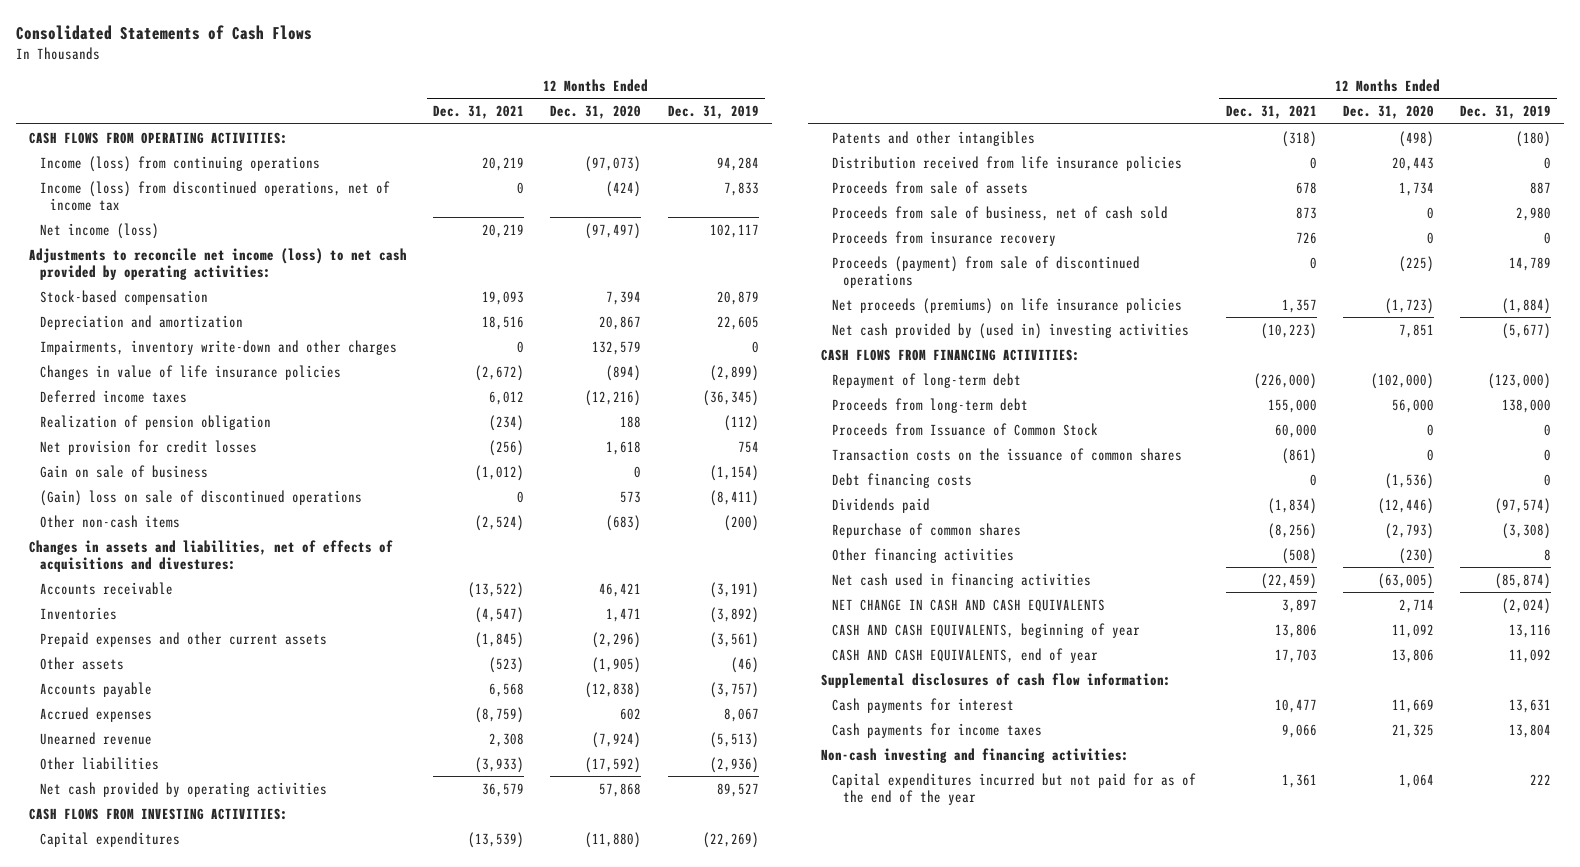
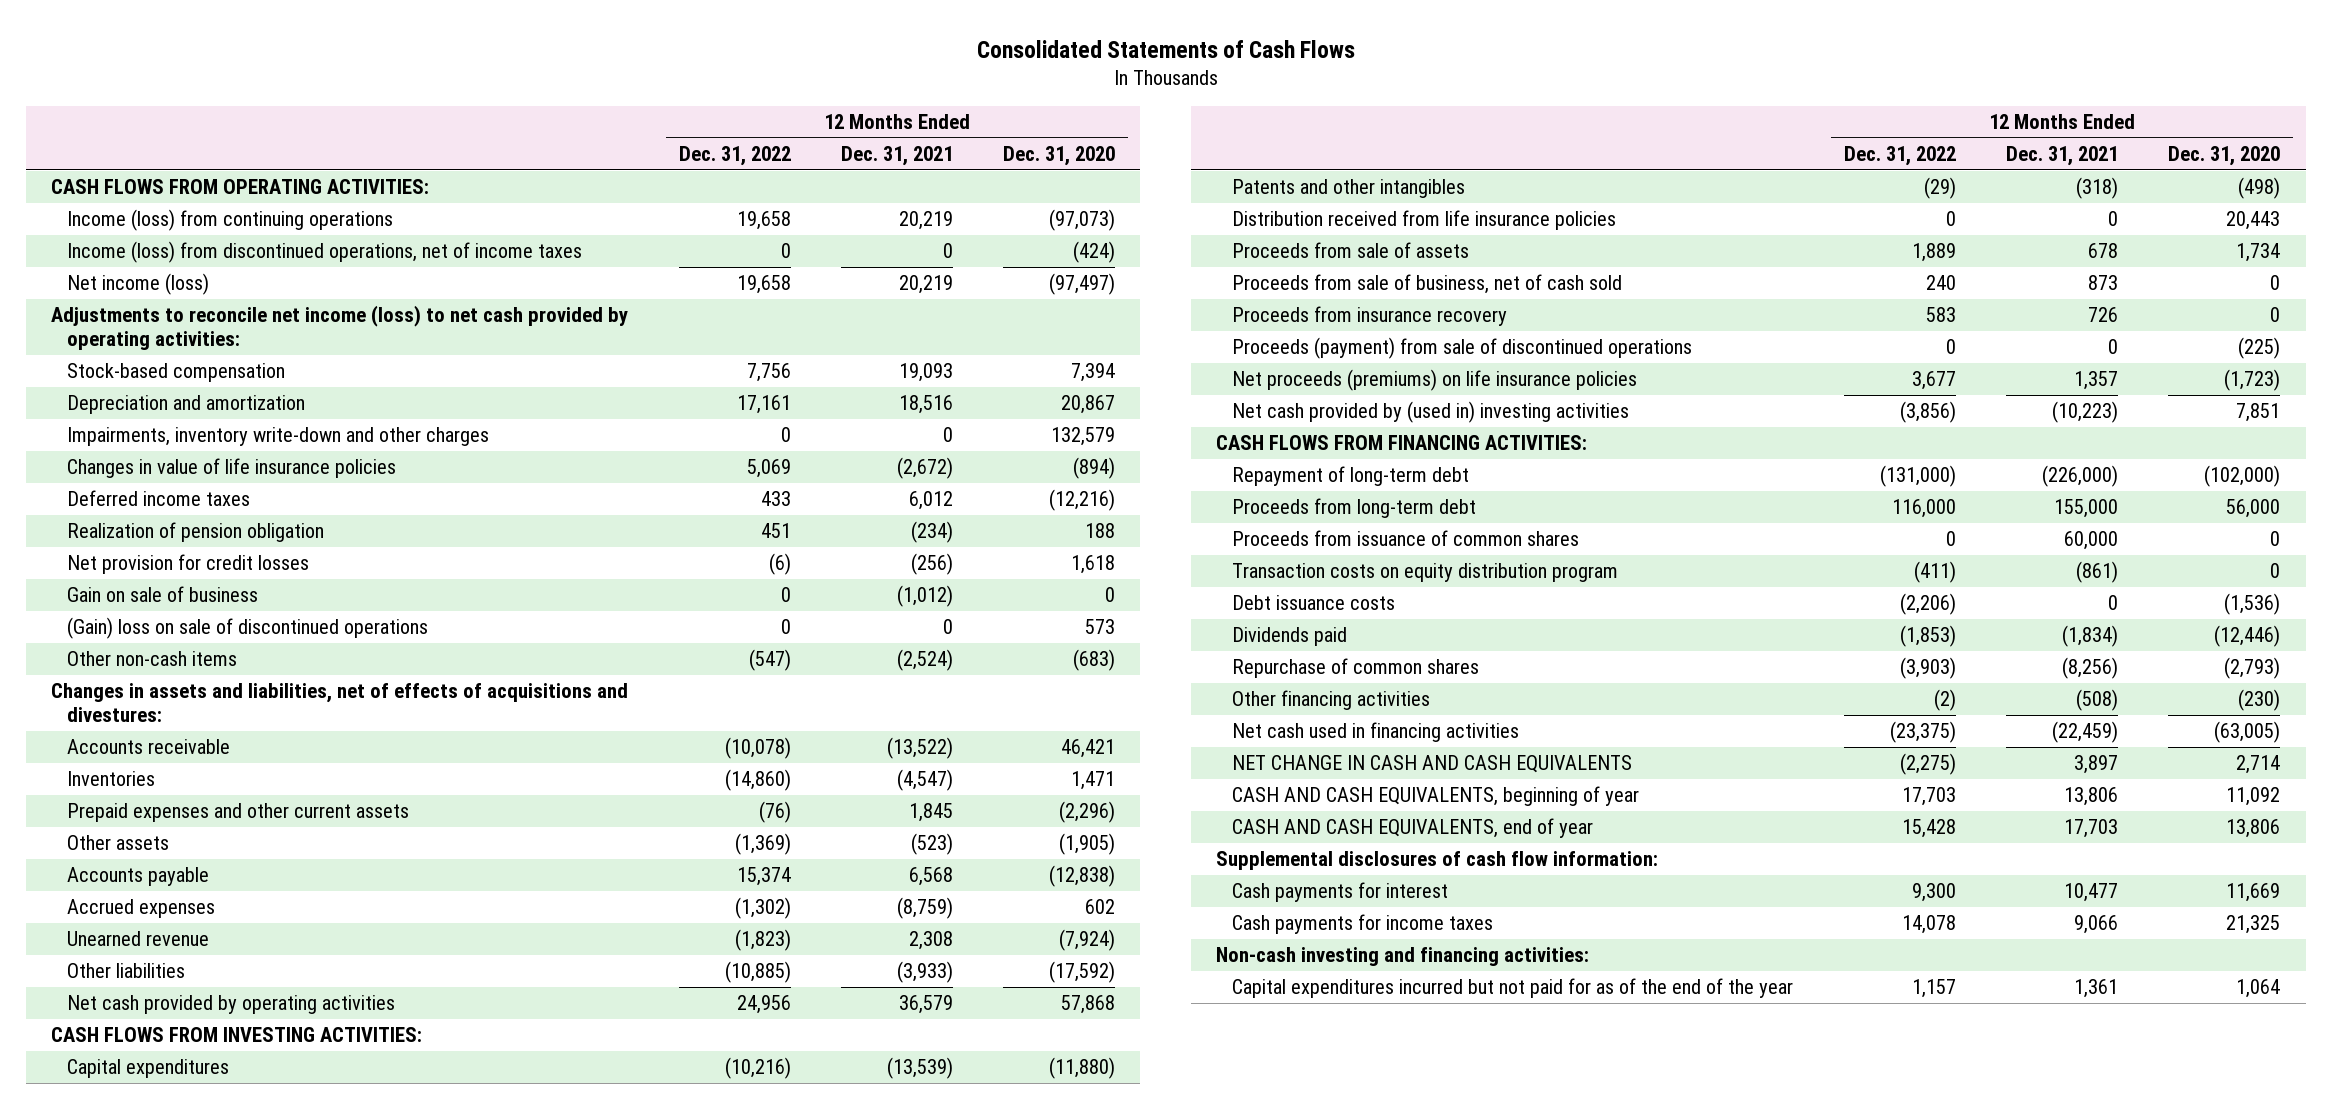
[667,105,759,120] Dec. 31, 2019 -> none
none -> [678,145,791,166] Dec. 31, 2022
[39,180,390,211] Income (loss) from discontinued operations, net of income tax -> [67,241,583,264] Income (loss) from discontinued operations, net of income taxes
[475,631,525,648] (1,845) -> [908,803,953,823] 1,845
[832,422,1099,436] Proceeds from Issuance of Common Stock -> [1232,530,1580,547] Proceeds from issuance of common shares
[832,447,1183,461] Transaction costs on the issuance of common shares -> [1232,563,1619,583] Transaction costs on equity distribution program
[832,472,973,488] Debt financing costs -> [1232,595,1396,611] Debt issuance costs

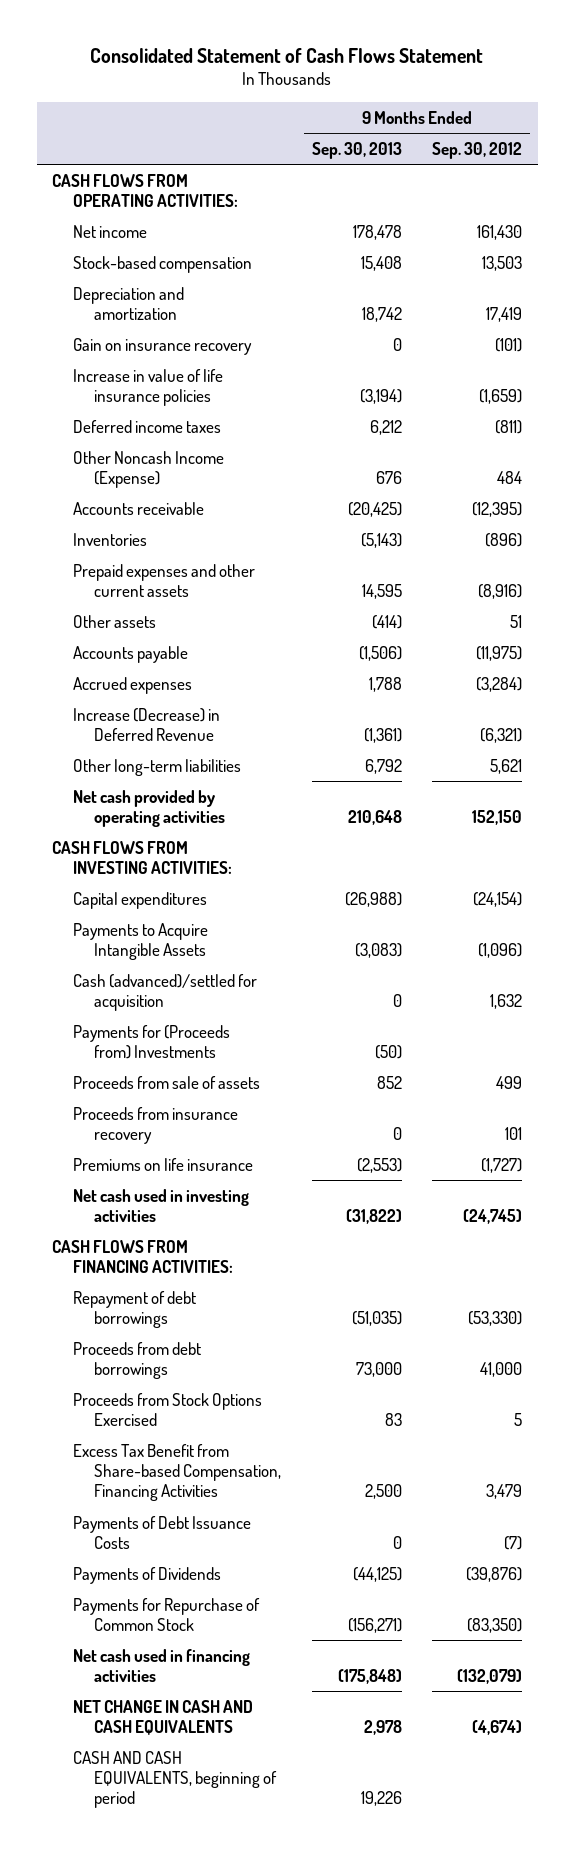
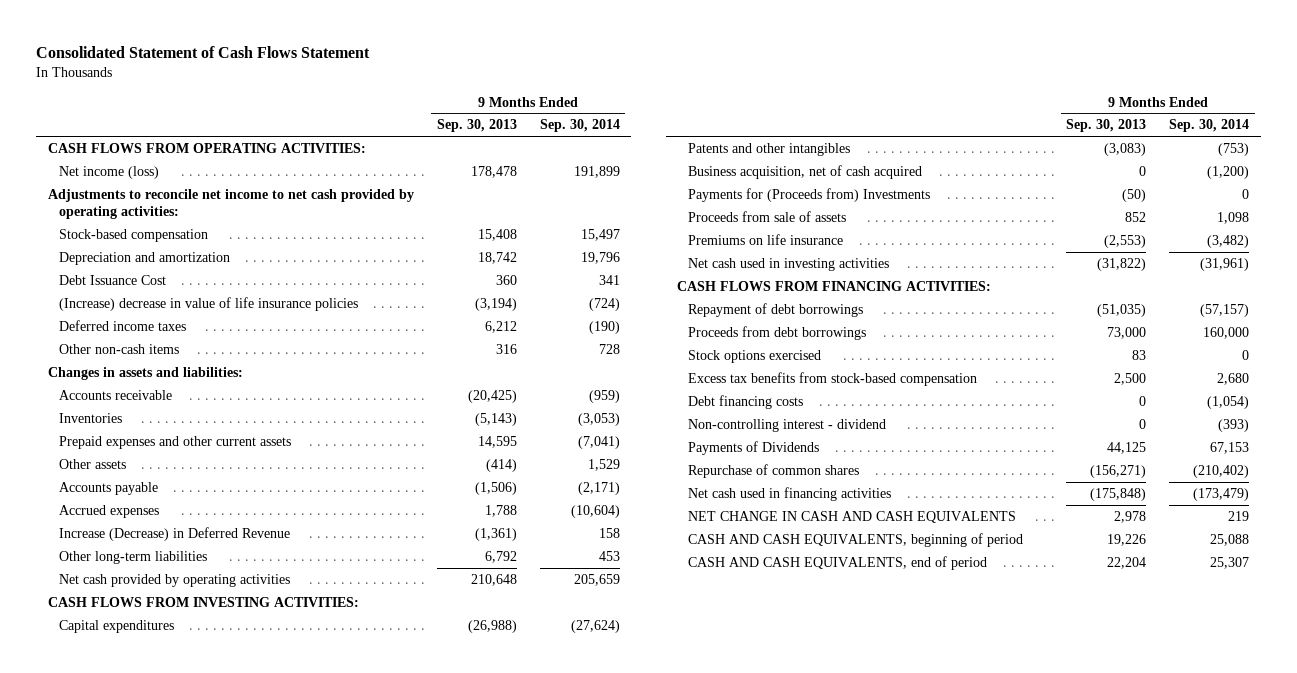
[432,141,523,159] Sep. 30, 2012 -> none
none -> [539,119,620,133] Sep. 30, 2014
[72,224,147,238] Net income -> [58,165,159,179] Net income (loss)
none -> [47,188,414,219] Adjustments to reconcile net income to net cash provided by operating activities:
[72,337,252,355] Gain on insurance recovery -> none
none -> [58,274,166,285] Debt Issuance Cost
[72,368,223,407] Increase in value of life insurance policies -> [58,296,358,311] (Increase) decrease in value of life insurance policies
[72,450,224,489] Other Noncash Income (Expense) -> none
none -> [58,343,179,354] Other non-cash items
none -> [47,366,243,380] Changes in assets and liabilities:
[72,973,257,1012] Cash (advanced)/settled for acquisition -> none
[72,922,208,961] Payments to Acquire Intangible Assets -> [688,142,851,156] Patents and other intangibles
none -> [688,164,923,179] Business acquisition, net of cash acquired
[72,1106,238,1145] Proceeds from insurance recovery -> none
[72,1392,262,1427] Proceeds from Stock Options Exercised -> [688,349,822,363] Stock options exercised
[72,1443,281,1502] Excess Tax Benefit from Share-based Compensation, Financing Activities -> [688,371,978,386] Excess tax benefits from stock-based compensation
[72,1515,251,1550] Payments of Debt Issuance Costs -> [688,394,804,409] Debt financing costs
none -> [688,418,887,432] Non-controlling interest - dividend
[352,1566,402,1582] (44,125) -> [1107,441,1147,454] 44,125
[72,1597,260,1632] Payments for Repurchase of Common Stock -> [688,463,860,478] Repurchase of common shares
none -> [688,555,988,570] CASH AND CASH EQUIVALENTS, end of period

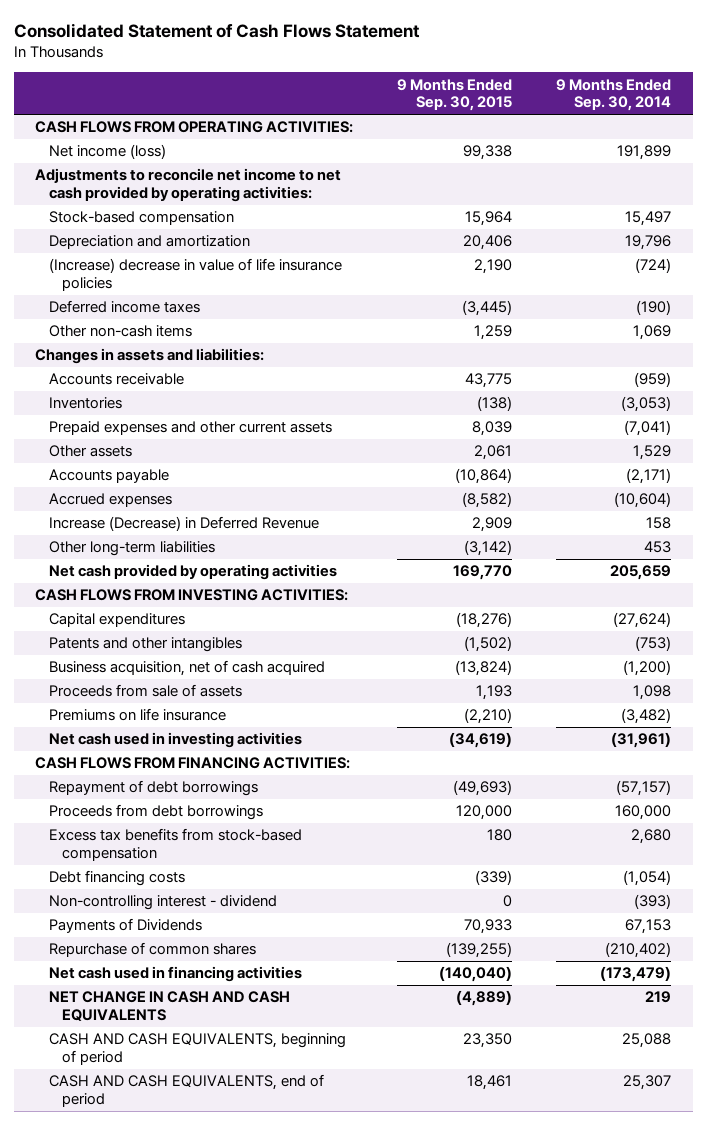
[436,119,517,133] Sep. 30, 2013 -> none
none -> [397,78,513,112] 9 Months Ended Sep. 30, 2015
[58,274,166,285] Debt Issuance Cost -> none
[598,343,620,354] 728 -> [633,325,672,341] 1,069
[688,187,931,202] Payments for (Proceeds from) Investments -> none
[688,349,822,363] Stock options exercised -> none

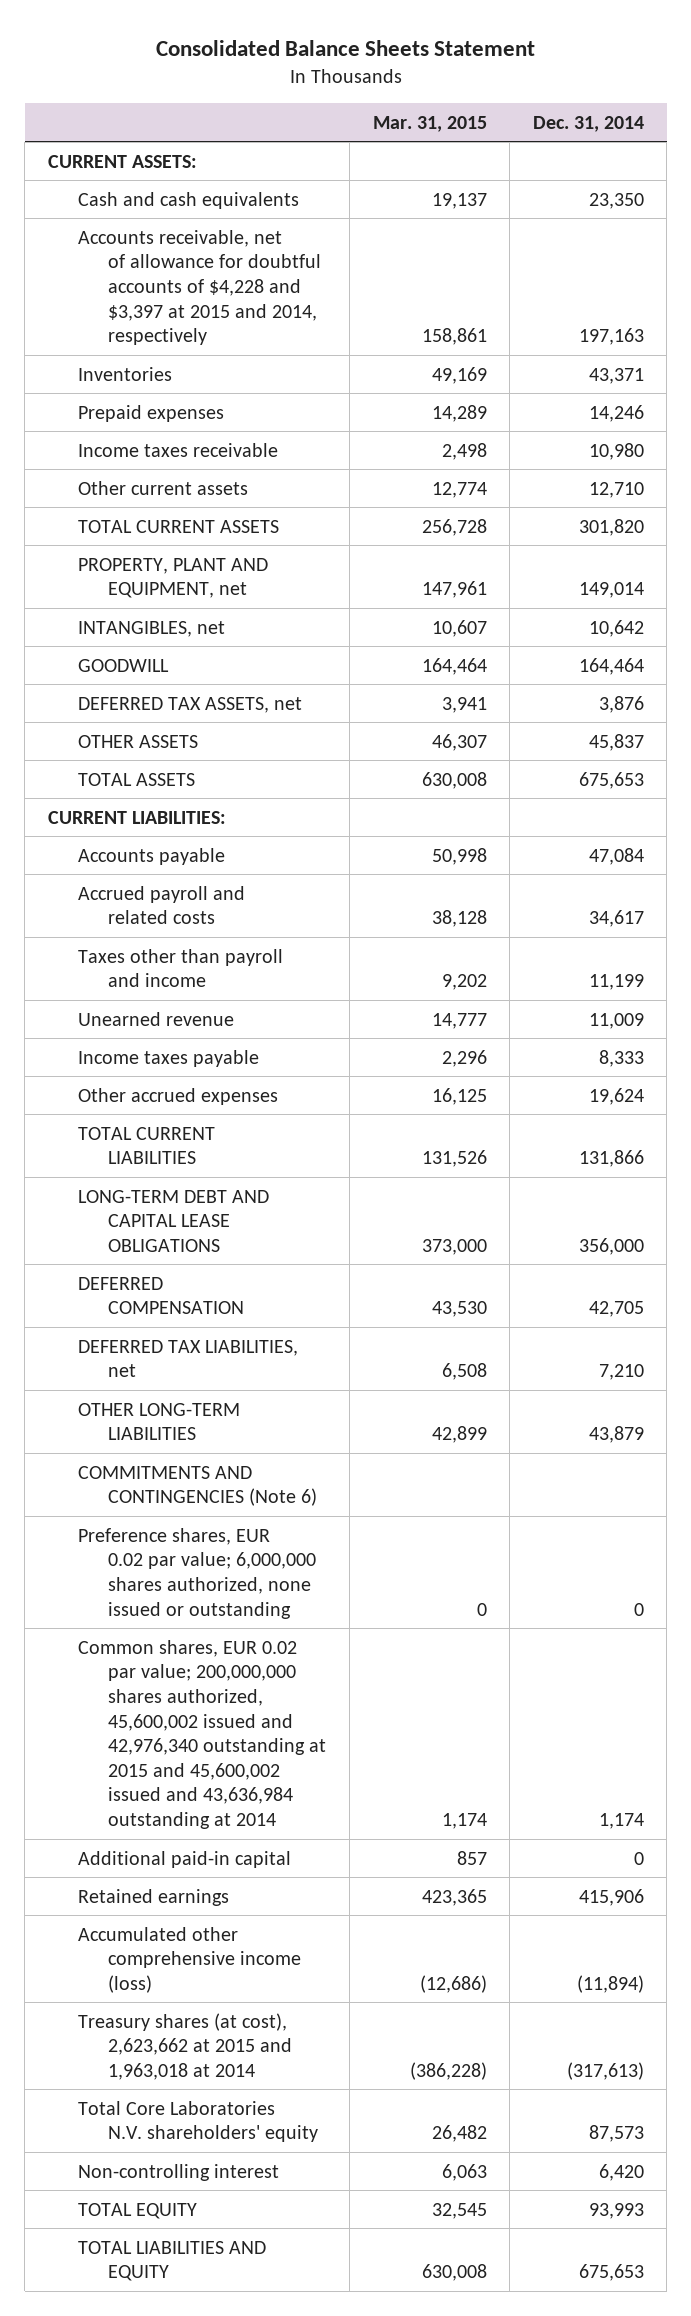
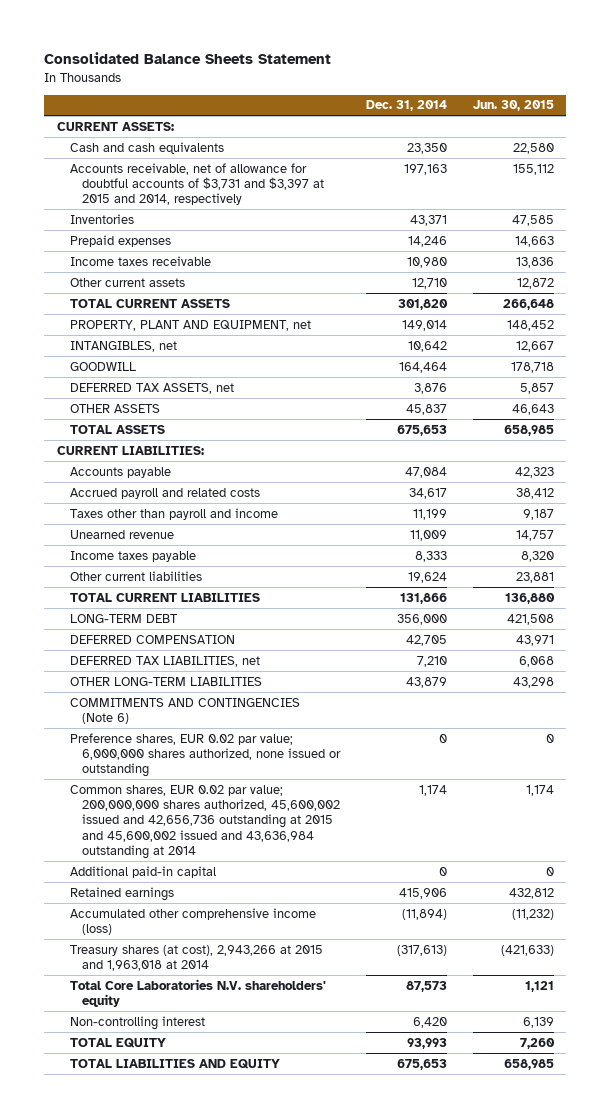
[372,115,487,132] Mar. 31, 2015 -> none
none -> [472,100,554,112] Jun. 30, 2015
[77,229,322,346] Accounts receivable, net of allowance for doubtful accounts of $4,228 and $3,397 at 2015 and 2014, respectively -> [69,162,325,206] Accounts receivable, net of allowance for doubtful accounts of $3,731 and $3,397 at 2015 and 2014, respectively
[77,1087,278,1105] Other accrued expenses -> [69,570,202,581] Other current liabilities
[77,1189,269,1252] LONG-TERM DEBT AND CAPITAL LEASE OBLIGATIONS -> [69,613,178,623] LONG-TERM DEBT
[77,1639,327,1830] Common shares, EUR 0.02 par value; 200,000,000 shares authorized, 45,600,002 issued and 42,976,340 outstanding at 2015 and 45,600,002 issued and 43,636,984 outstanding at 2014 -> [69,784,341,859] Common shares, EUR 0.02 par value; 200,000,000 shares authorized, 45,600,002 issued and 42,656,736 outstanding at 2015 and 45,600,002 issued and 43,636,984 outstanding at 2014
[77,2012,293,2080] Treasury shares (at cost), 2,623,662 at 2015 and 1,963,018 at 2014 -> [69,944,323,972] Treasury shares (at cost), 2,943,266 at 2015 and 1,963,018 at 2014

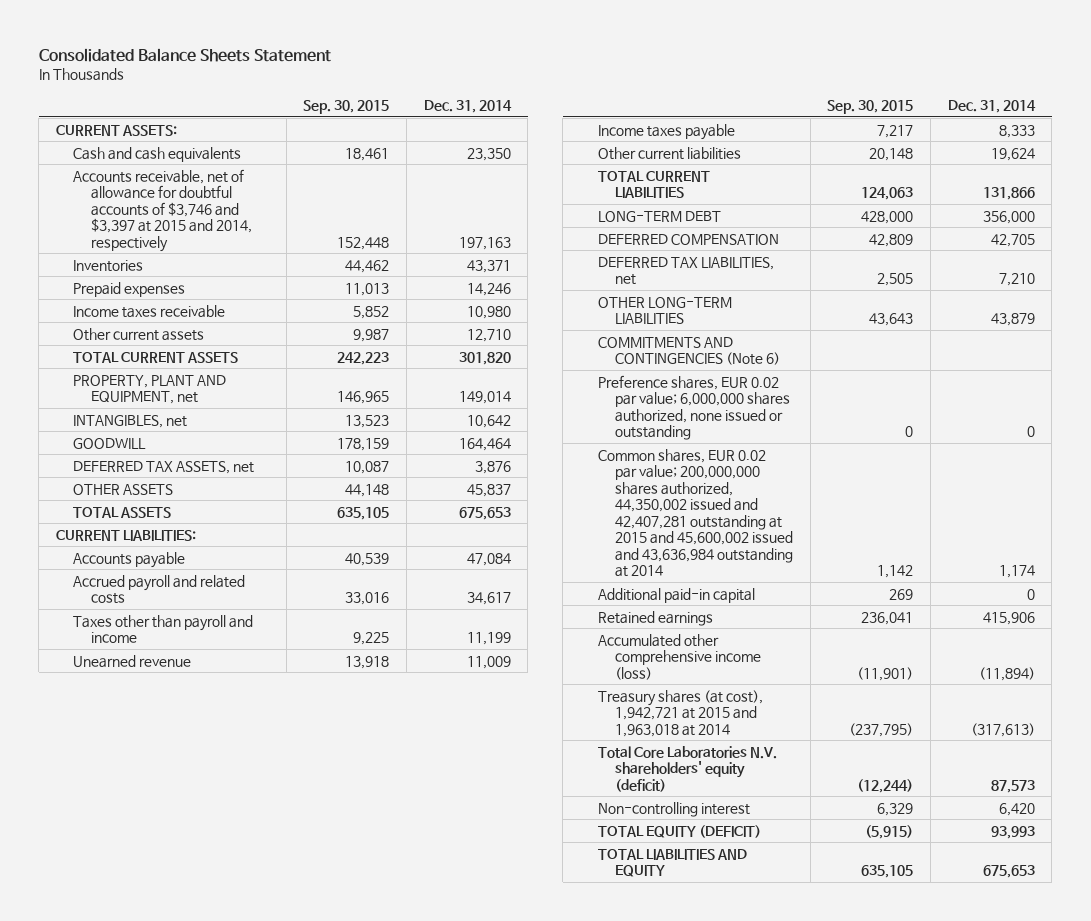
[472,100,554,112] Jun. 30, 2015 -> none
none -> [303,100,390,115] Sep. 30, 2015
[69,162,325,206] Accounts receivable, net of allowance for doubtful accounts of $3,731 and $3,397 at 2015 and 2014, respectively -> [73,168,252,252] Accounts receivable, net of allowance for doubtful accounts of $3,746 and $3,397 at 2015 and 2014, respectively
[69,784,341,859] Common shares, EUR 0.02 par value; 200,000,000 shares authorized, 45,600,002 issued and 42,656,736 outstanding at 2015 and 45,600,002 issued and 43,636,984 outstanding at 2014 -> [597,448,794,578] Common shares, EUR 0.02 par value; 200,000,000 shares authorized, 44,350,002 issued and 42,407,281 outstanding at 2015 and 45,600,002 issued and 43,636,984 outstanding at 2014
[69,944,323,972] Treasury shares (at cost), 2,943,266 at 2015 and 1,963,018 at 2014 -> [597,689,763,737] Treasury shares (at cost), 1,942,721 at 2015 and 1,963,018 at 2014
[69,978,326,1008] Total Core Laboratories N.V. shareholders' equity -> [597,745,777,792] Total Core Laboratories N.V. shareholders' equity (deficit)
[69,1037,166,1048] TOTAL EQUITY -> [597,824,761,838] TOTAL EQUITY (DEFICIT)

